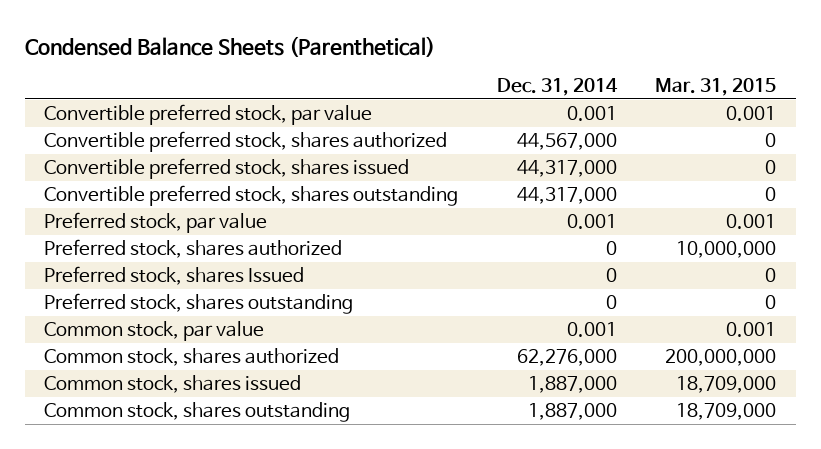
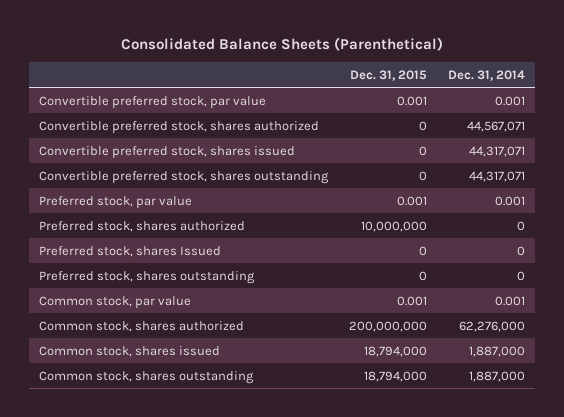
[24,35,435,57] Condensed Balance Sheets (Parenthetical) -> [120,36,443,51] Consolidated Balance Sheets (Parenthetical)
[655,77,777,96] Mar. 31, 2015 -> none
none -> [349,69,427,81] Dec. 31, 2015
[516,132,617,150] 44,567,000 -> [466,120,525,132] 44,567,071
[516,159,617,177] 44,317,000 -> [468,145,525,157] 44,317,071
[516,186,617,204] 44,317,000 -> [468,170,525,182] 44,317,071

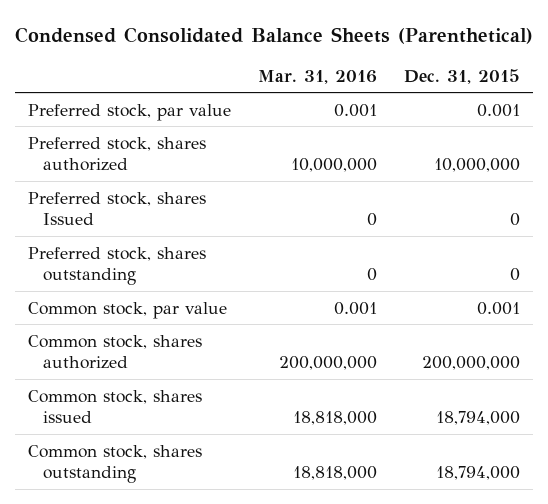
[120,36,443,51] Consolidated Balance Sheets (Parenthetical) -> [14,26,533,44] Condensed Consolidated Balance Sheets (Parenthetical)
[447,69,525,81] Dec. 31, 2014 -> none
none -> [257,69,377,84] Mar. 31, 2016
[39,95,267,109] Convertible preferred stock, par value -> none
[39,120,320,134] Convertible preferred stock, shares authorized -> none
[39,145,296,159] Convertible preferred stock, shares issued -> none
[39,170,330,184] Convertible preferred stock, shares outstanding -> none

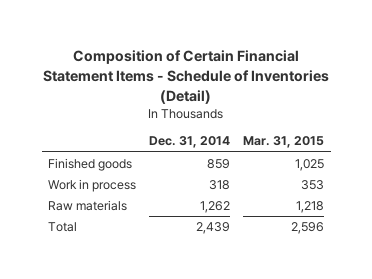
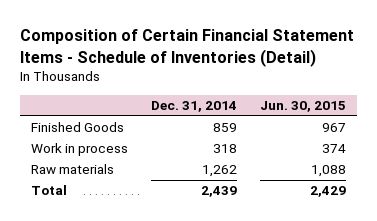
[243,136,325,149] Mar. 31, 2015 -> none
none -> [260,101,347,113] Jun. 30, 2015
[48,158,133,172] Finished goods -> [31,122,125,133] Finished Goods

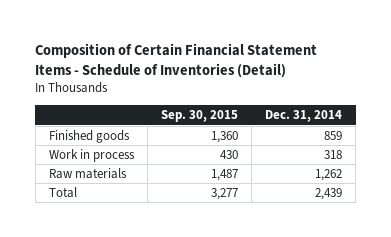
[260,101,347,113] Jun. 30, 2015 -> none
none -> [161,110,239,123] Sep. 30, 2015
[31,122,125,133] Finished Goods -> [48,129,130,143] Finished goods

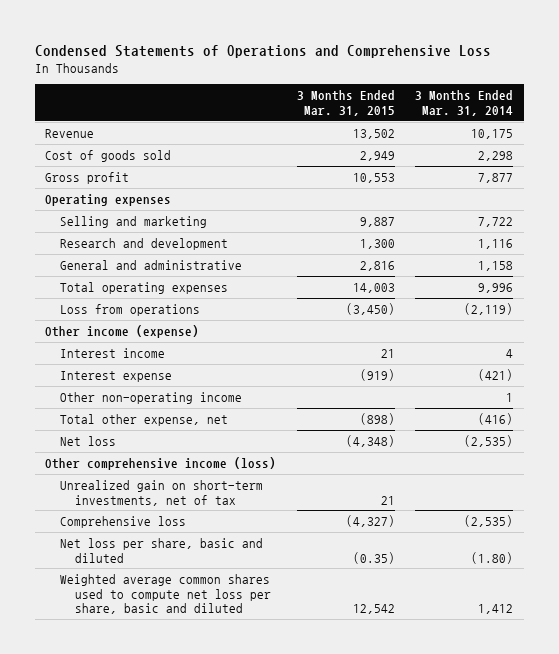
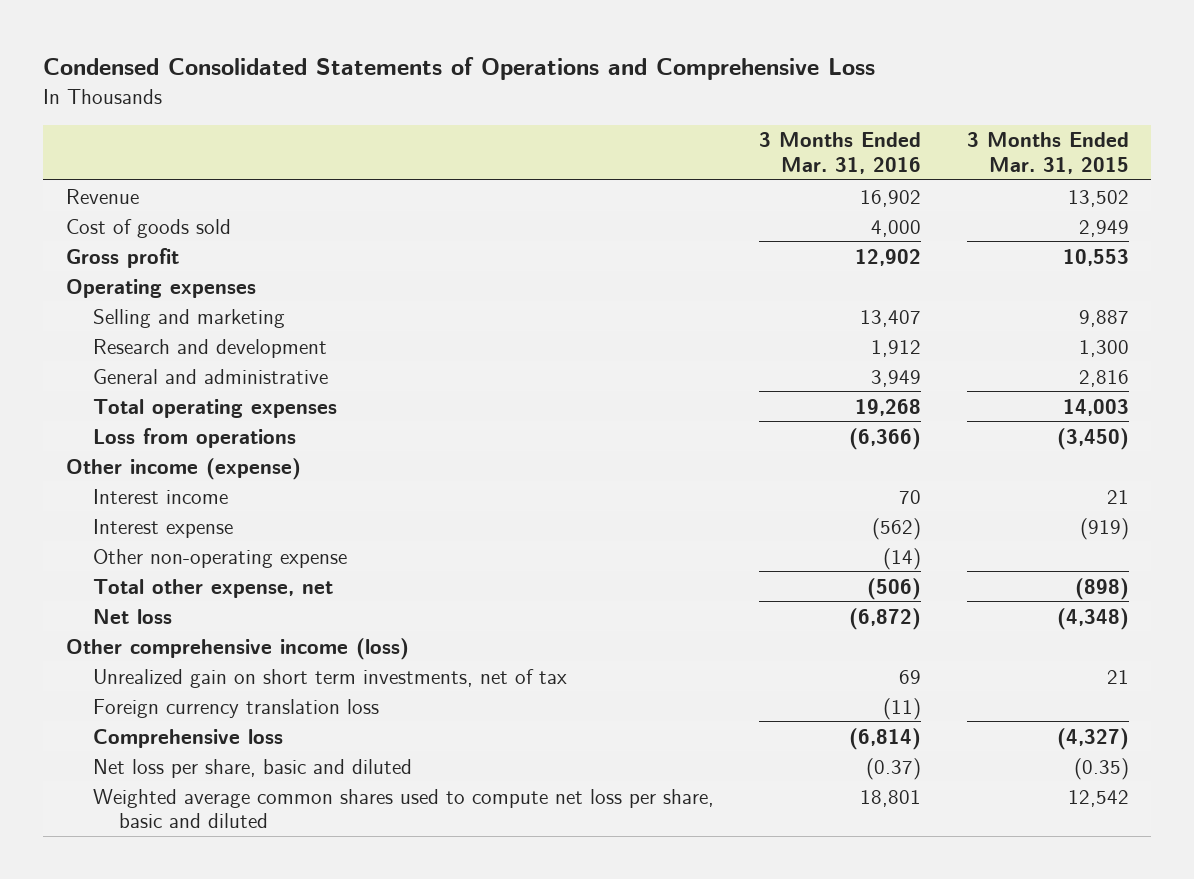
[35,44,492,58] Condensed Statements of Operations and Comprehensive Loss -> [42,57,875,81] Condensed Consolidated Statements of Operations and Comprehensive Loss
[415,90,514,117] 3 Months Ended Mar. 31, 2014 -> none
none -> [759,132,922,175] 3 Months Ended Mar. 31, 2016
[60,391,243,404] Other non-operating income -> [92,548,347,568] Other non-operating expense
[60,479,264,506] Unrealized gain on short-term investments, net of tax -> [92,668,567,688] Unrealized gain on short term investments, net of tax
none -> [92,698,379,718] Foreign currency translation loss

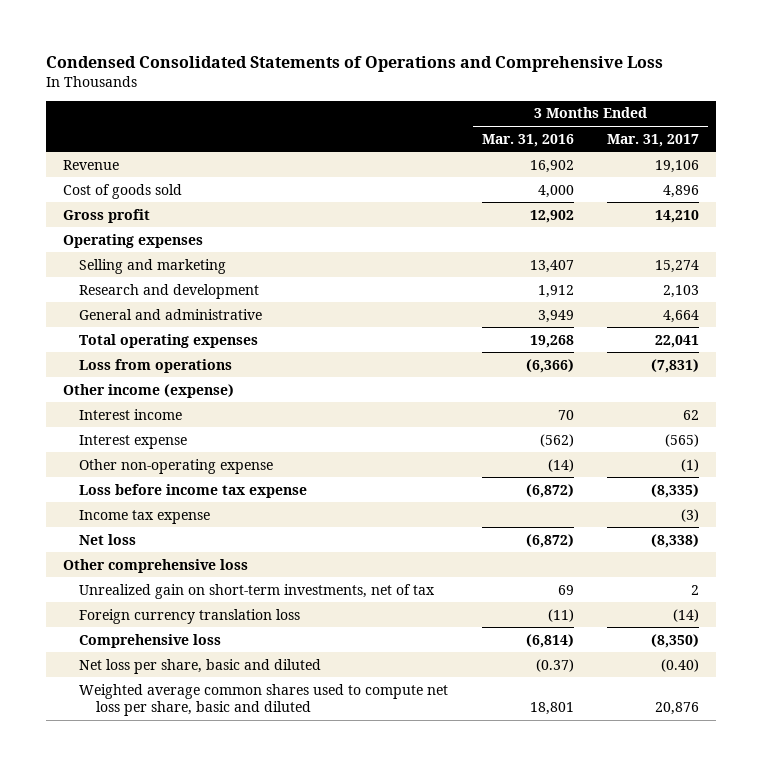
[966,132,1129,175] 3 Months Ended Mar. 31, 2015 -> none
none -> [607,133,700,147] Mar. 31, 2017
[92,578,333,598] Total other expense, net -> none
none -> [79,483,308,498] Loss before income tax expense
none -> [79,509,211,524] Income tax expense
[65,637,409,660] Other comprehensive income (loss) -> [62,558,248,573] Other comprehensive loss
[92,668,567,688] Unrealized gain on short term investments, net of tax -> [79,583,436,599] Unrealized gain on short-term investments, net of tax

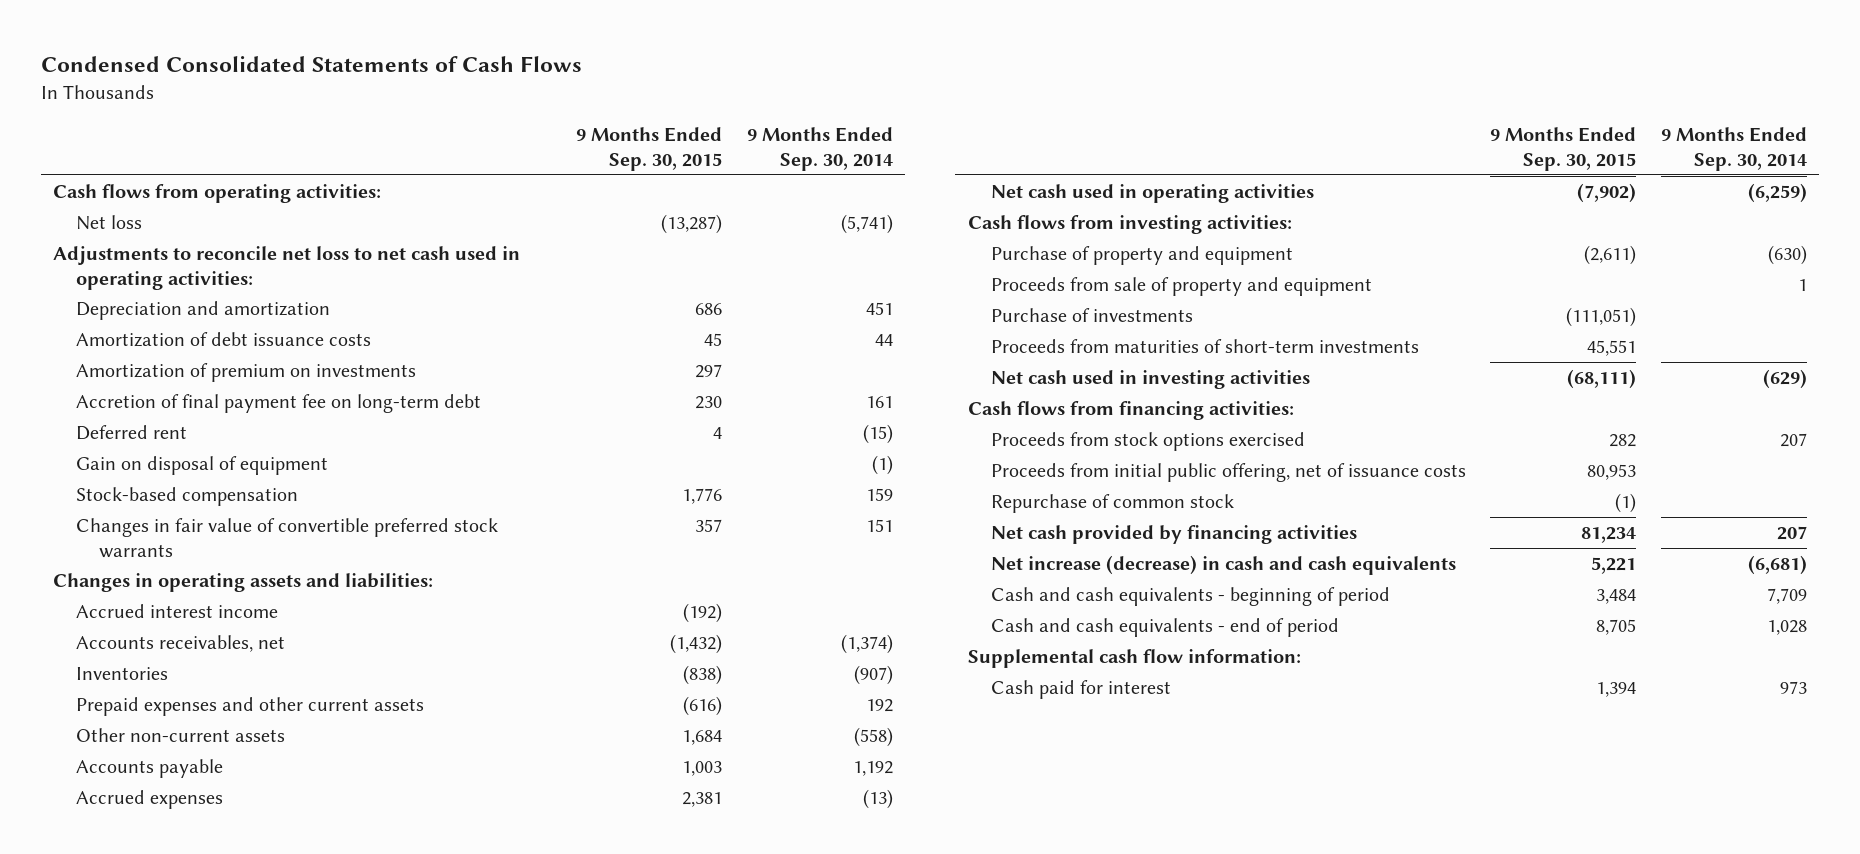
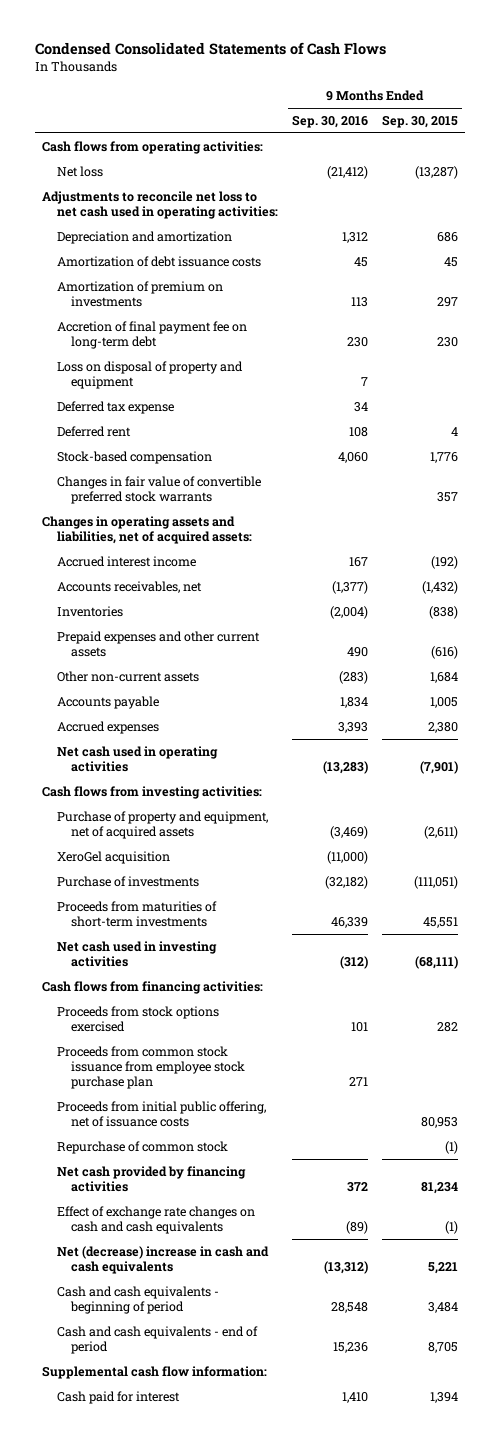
[746,127,893,171] 9 Months Ended Sep. 30, 2014 -> none
none -> [291,114,368,128] Sep. 30, 2016
none -> [56,360,243,389] Loss on disposal of property and equipment
none -> [56,400,174,414] Deferred tax expense
[76,455,329,475] Gain on disposal of equipment -> none
[53,572,434,592] Changes in operating assets and liabilities: -> [41,515,252,544] Changes in operating assets and liabilities, net of acquired assets:
[681,760,722,776] 1,003 -> [430,696,459,708] 1,005
[681,791,722,807] 2,381 -> [428,721,459,733] 2,380
[1577,182,1637,203] (7,902) -> [420,760,459,774] (7,901)
[990,276,1372,296] Proceeds from sale of property and equipment -> none
[990,245,1293,265] Purchase of property and equipment -> [56,810,268,839] Purchase of property and equipment, net of acquired assets
none -> [56,850,170,864] XeroGel acquisition
none -> [56,1045,246,1089] Proceeds from common stock issuance from employee stock purchase plan
none -> [56,1205,255,1234] Effect of exchange rate changes on cash and cash equivalents
[990,554,1456,575] Net increase (decrease) in cash and cash equivalents -> [56,1245,269,1274] Net (decrease) increase in cash and cash equivalents

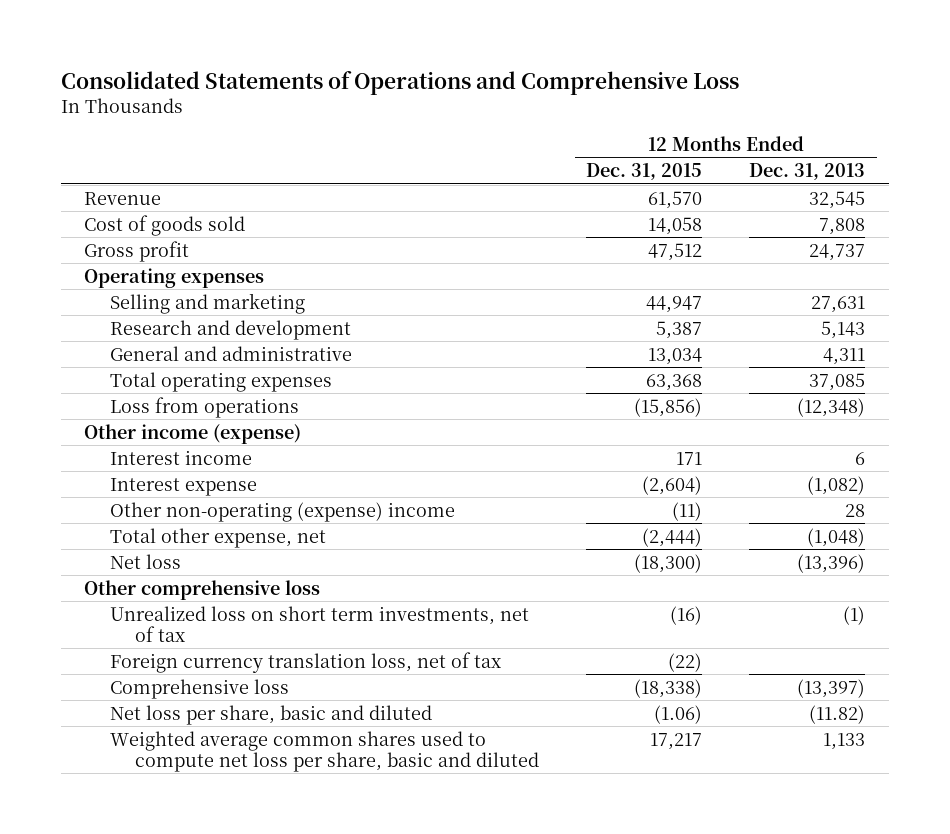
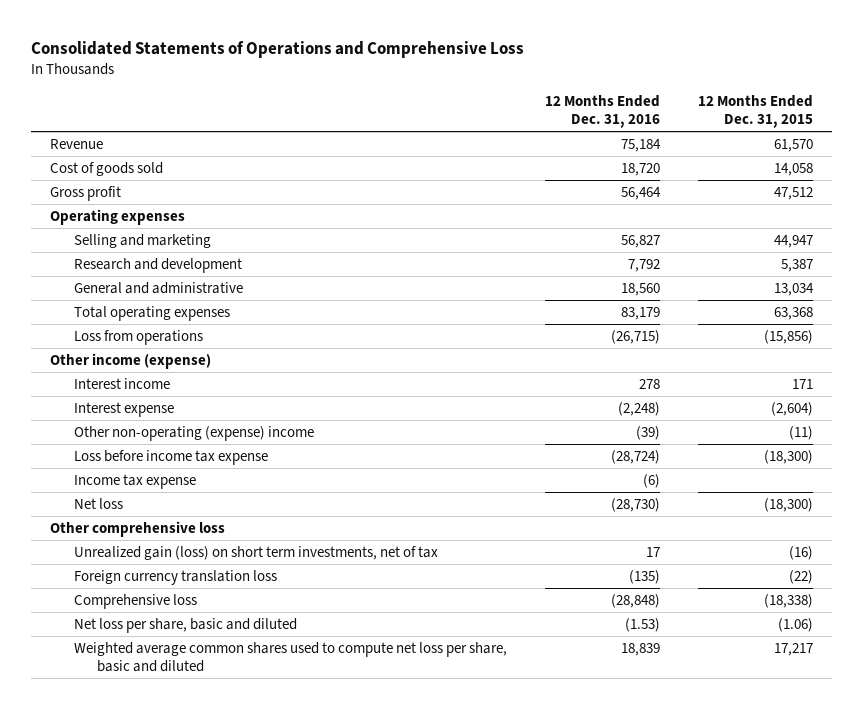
[749,163,866,181] Dec. 31, 2013 -> none
none -> [544,94,660,128] 12 Months Ended Dec. 31, 2016
[109,527,326,548] Total other expense, net -> none
none -> [73,449,268,465] Loss before income tax expense
none -> [73,473,196,489] Income tax expense
[109,605,529,642] Unrealized loss on short term investments, net of tax -> [73,545,438,560] Unrealized gain (loss) on short term investments, net of tax
[109,651,501,673] Foreign currency translation loss, net of tax -> [73,569,277,585] Foreign currency translation loss

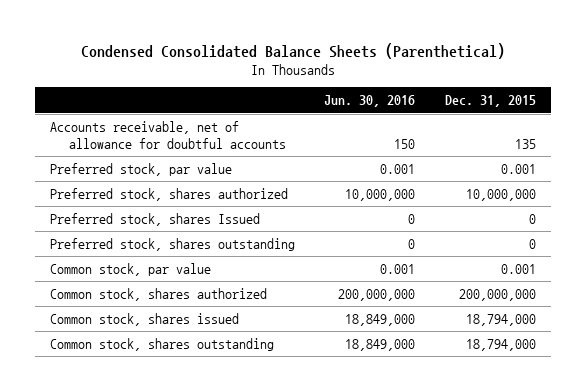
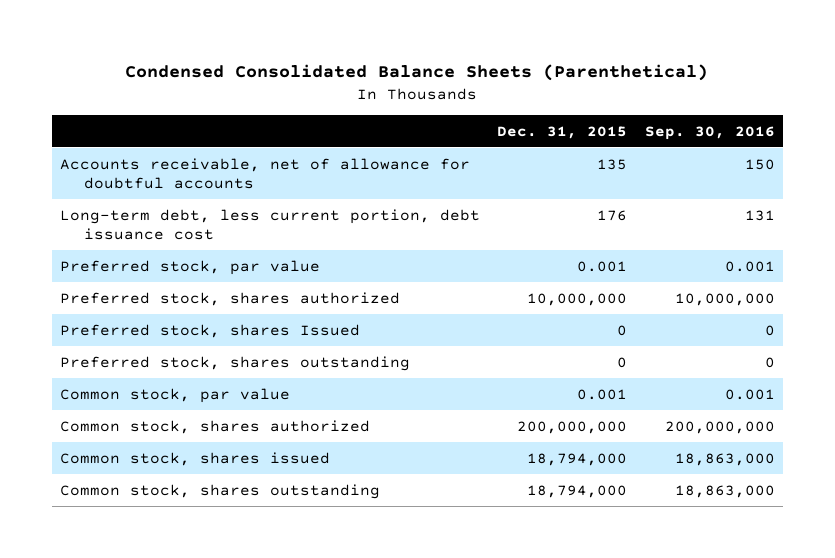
[324,95,416,108] Jun. 30, 2016 -> none
none -> [644,125,775,140] Sep. 30, 2016
none -> [60,208,481,241] Long-term debt, less current portion, debt issuance cost

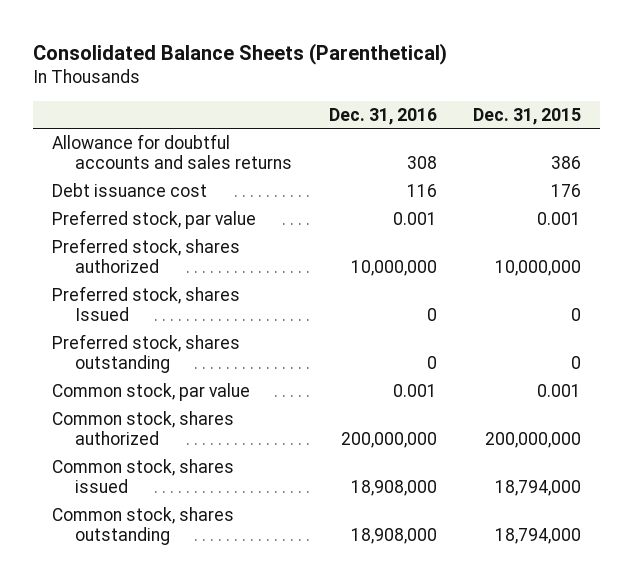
[125,63,709,81] Condensed Consolidated Balance Sheets (Parenthetical) -> [33,43,448,66] Consolidated Balance Sheets (Parenthetical)
[644,125,775,140] Sep. 30, 2016 -> none
none -> [328,107,437,125] Dec. 31, 2016
[60,157,471,190] Accounts receivable, net of allowance for doubtful accounts -> none
none -> [51,133,292,170] Allowance for doubtful accounts and sales returns
[60,208,481,241] Long-term debt, less current portion, debt issuance cost -> [51,182,207,197] Debt issuance cost

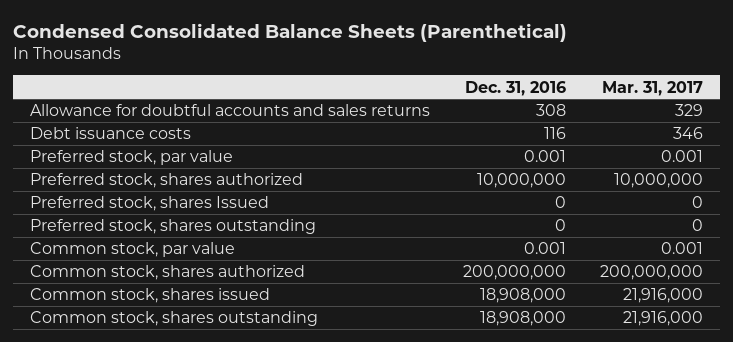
[33,43,448,66] Consolidated Balance Sheets (Parenthetical) -> [12,22,567,42] Condensed Consolidated Balance Sheets (Parenthetical)
[473,107,582,125] Dec. 31, 2015 -> none
none -> [601,80,703,96] Mar. 31, 2017
[51,182,207,197] Debt issuance cost -> [29,127,191,140] Debt issuance costs

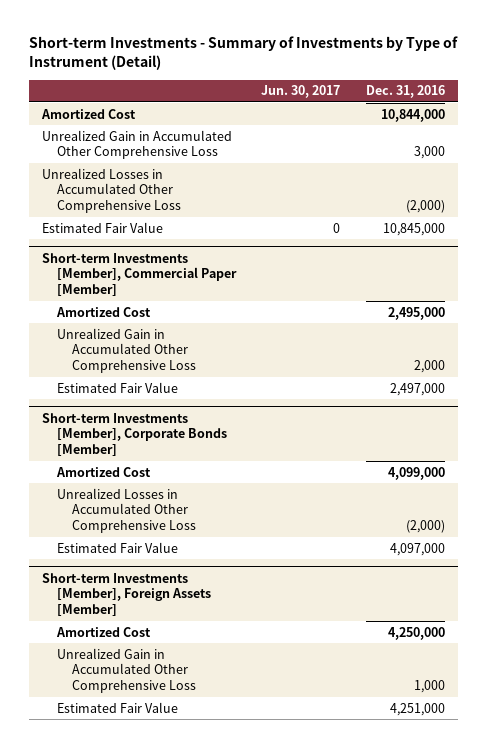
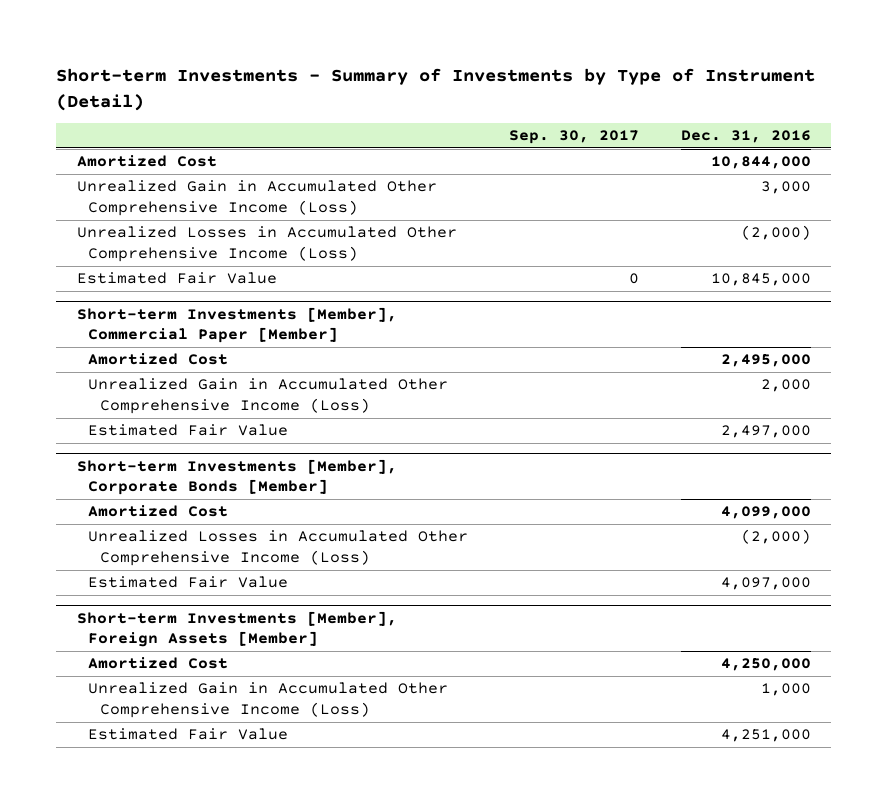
[261,85,341,99] Jun. 30, 2017 -> none
none -> [509,130,640,145] Sep. 30, 2017
[41,129,232,160] Unrealized Gain in Accumulated Other Comprehensive Loss -> [76,180,437,216] Unrealized Gain in Accumulated Other Comprehensive Income (Loss)
[41,167,181,214] Unrealized Losses in Accumulated Other Comprehensive Loss -> [76,226,457,262] Unrealized Losses in Accumulated Other Comprehensive Income (Loss)
[56,327,196,374] Unrealized Gain in Accumulated Other Comprehensive Loss -> [88,378,449,414] Unrealized Gain in Accumulated Other Comprehensive Income (Loss)
[56,487,196,534] Unrealized Losses in Accumulated Other Comprehensive Loss -> [88,530,469,566] Unrealized Losses in Accumulated Other Comprehensive Income (Loss)
[56,647,196,694] Unrealized Gain in Accumulated Other Comprehensive Loss -> [88,682,449,718] Unrealized Gain in Accumulated Other Comprehensive Income (Loss)

